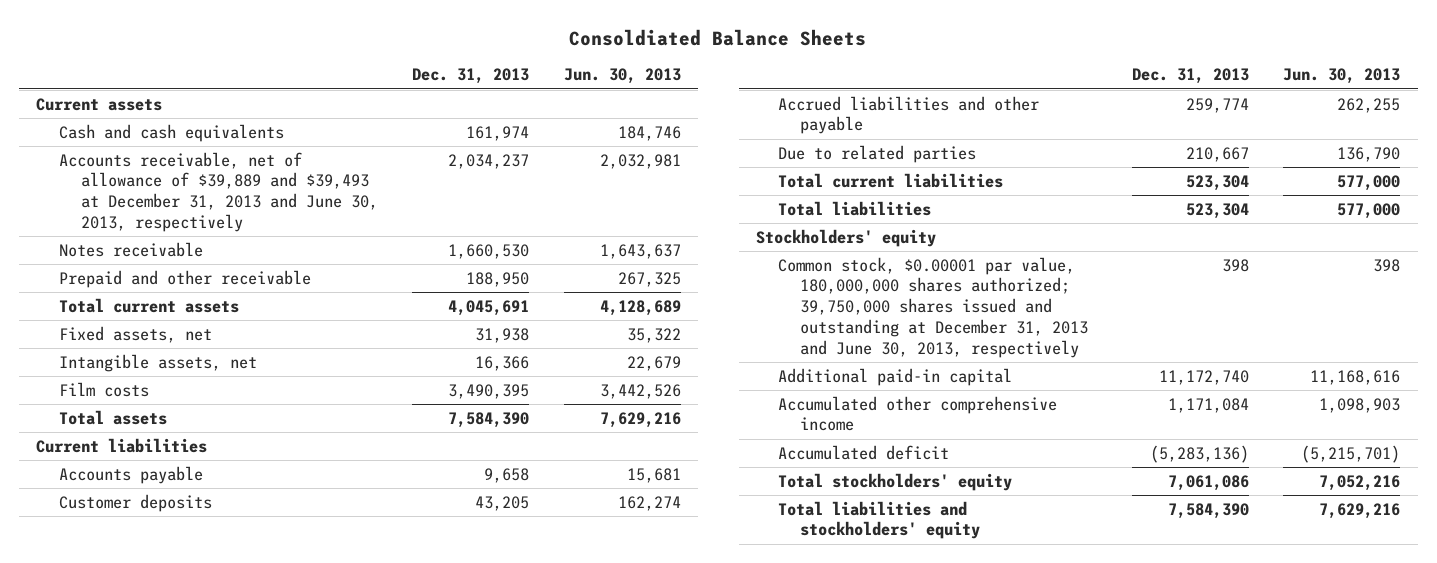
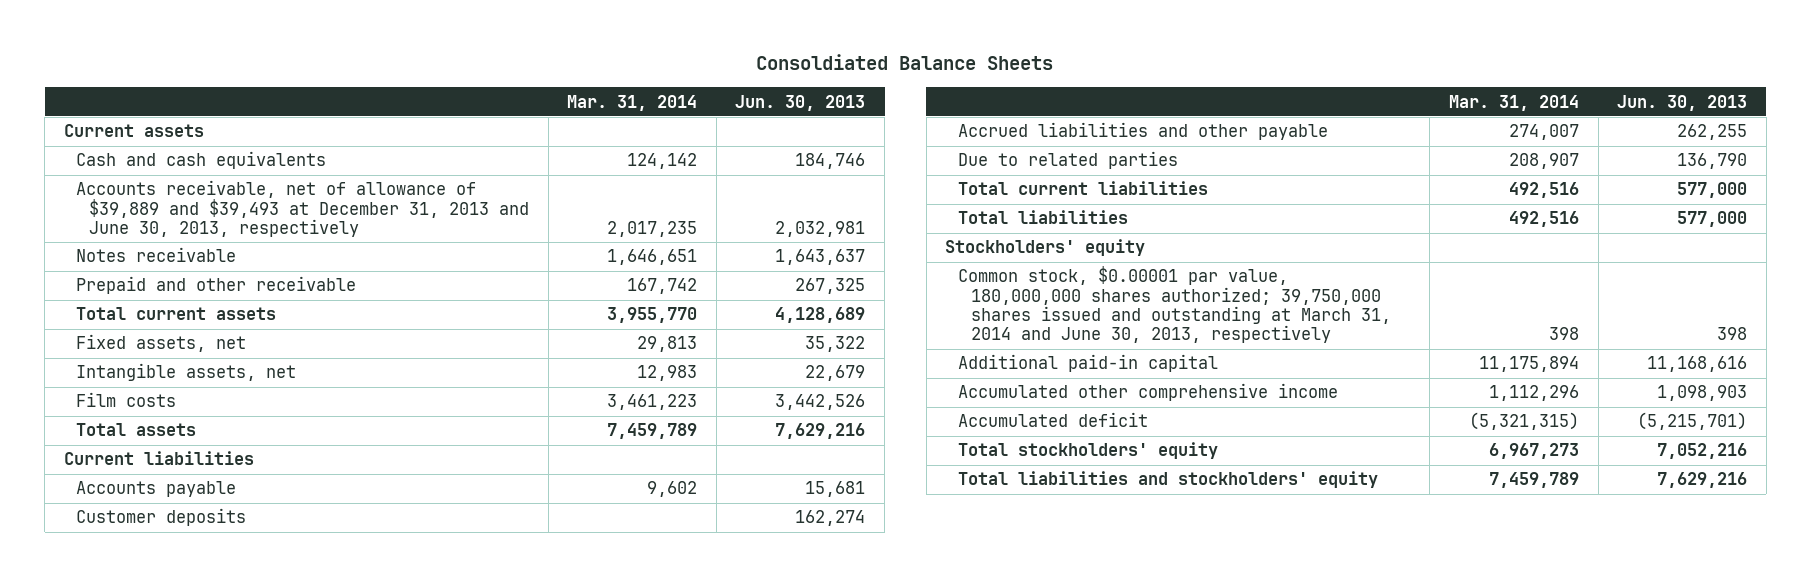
[412,68,530,85] Dec. 31, 2013 -> none
none -> [567,94,698,111] Mar. 31, 2014
[778,256,1089,359] Common stock, $0.00001 par value, 180,000,000 shares authorized; 39,750,000 shares issued and outstanding at December 31, 2013 and June 30, 2013, respectively -> [958,266,1391,344] Common stock, $0.00001 par value, 180,000,000 shares authorized; 39,750,000 shares issued and outstanding at March 31, 2014 and June 30, 2013, respectively

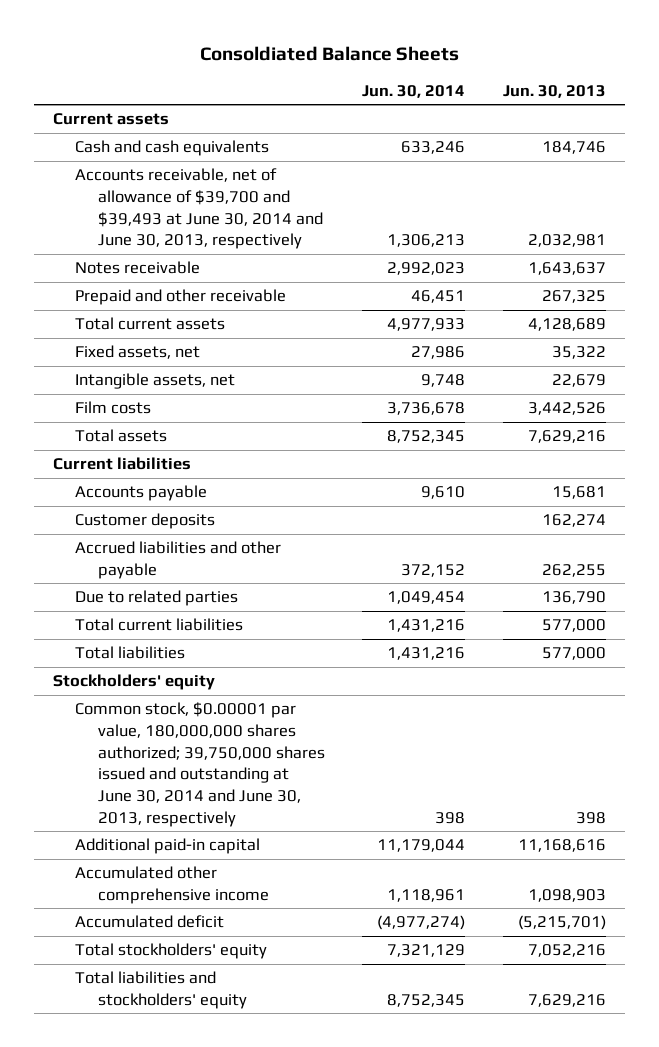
[567,94,698,111] Mar. 31, 2014 -> none
none -> [362,85,466,99] Jun. 30, 2014
[76,180,530,238] Accounts receivable, net of allowance of $39,889 and $39,493 at December 31, 2013 and June 30, 2013, respectively -> [75,168,323,250] Accounts receivable, net of allowance of $39,700 and $39,493 at June 30, 2014 and June 30, 2013, respectively
[958,266,1391,344] Common stock, $0.00001 par value, 180,000,000 shares authorized; 39,750,000 shares issued and outstanding at March 31, 2014 and June 30, 2013, respectively -> [75,702,325,827] Common stock, $0.00001 par value, 180,000,000 shares authorized; 39,750,000 shares issued and outstanding at June 30, 2014 and June 30, 2013, respectively

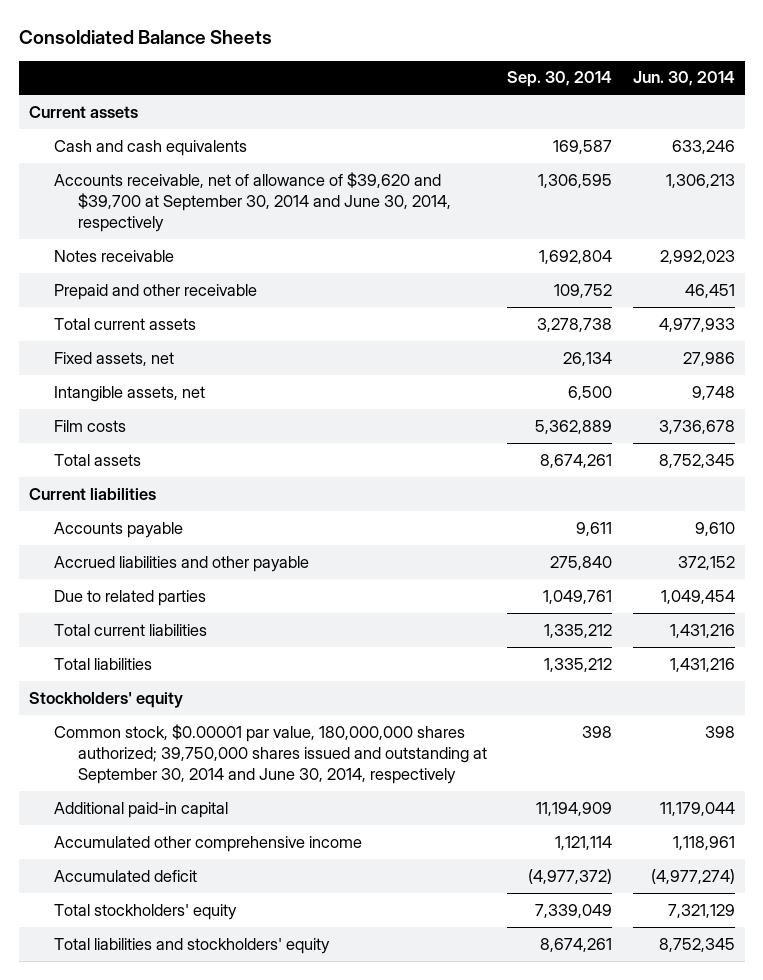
[503,85,607,99] Jun. 30, 2013 -> none
none -> [507,71,613,88] Sep. 30, 2014
[75,168,323,250] Accounts receivable, net of allowance of $39,700 and $39,493 at June 30, 2014 and June 30, 2013, respectively -> [53,171,452,232] Accounts receivable, net of allowance of $39,620 and $39,700 at September 30, 2014 and June 30, 2014, respectively
[75,513,216,530] Customer deposits -> none
[75,702,325,827] Common stock, $0.00001 par value, 180,000,000 shares authorized; 39,750,000 shares issued and outstanding at June 30, 2014 and June 30, 2013, respectively -> [53,723,488,784] Common stock, $0.00001 par value, 180,000,000 shares authorized; 39,750,000 shares issued and outstanding at September 30, 2014 and June 30, 2014, respectively

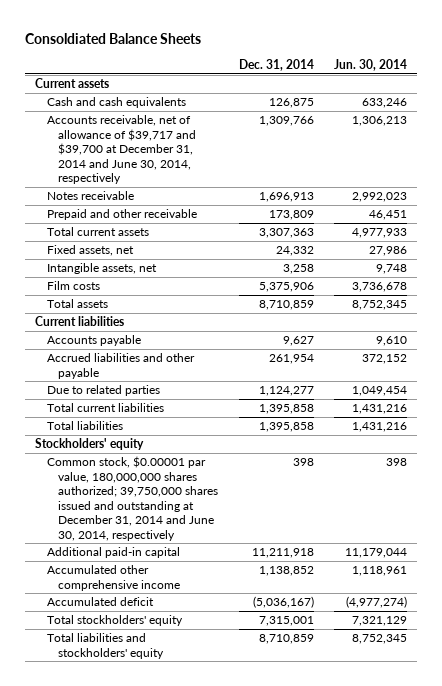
[507,71,613,88] Sep. 30, 2014 -> none
none -> [238,59,314,72] Dec. 31, 2014
[53,171,452,232] Accounts receivable, net of allowance of $39,620 and $39,700 at September 30, 2014 and June 30, 2014, respectively -> [46,115,197,185] Accounts receivable, net of allowance of $39,717 and $39,700 at December 31, 2014 and June 30, 2014, respectively
[53,723,488,784] Common stock, $0.00001 par value, 180,000,000 shares authorized; 39,750,000 shares issued and outstanding at September 30, 2014 and June 30, 2014, respectively -> [46,456,219,541] Common stock, $0.00001 par value, 180,000,000 shares authorized; 39,750,000 shares issued and outstanding at December 31, 2014 and June 30, 2014, respectively

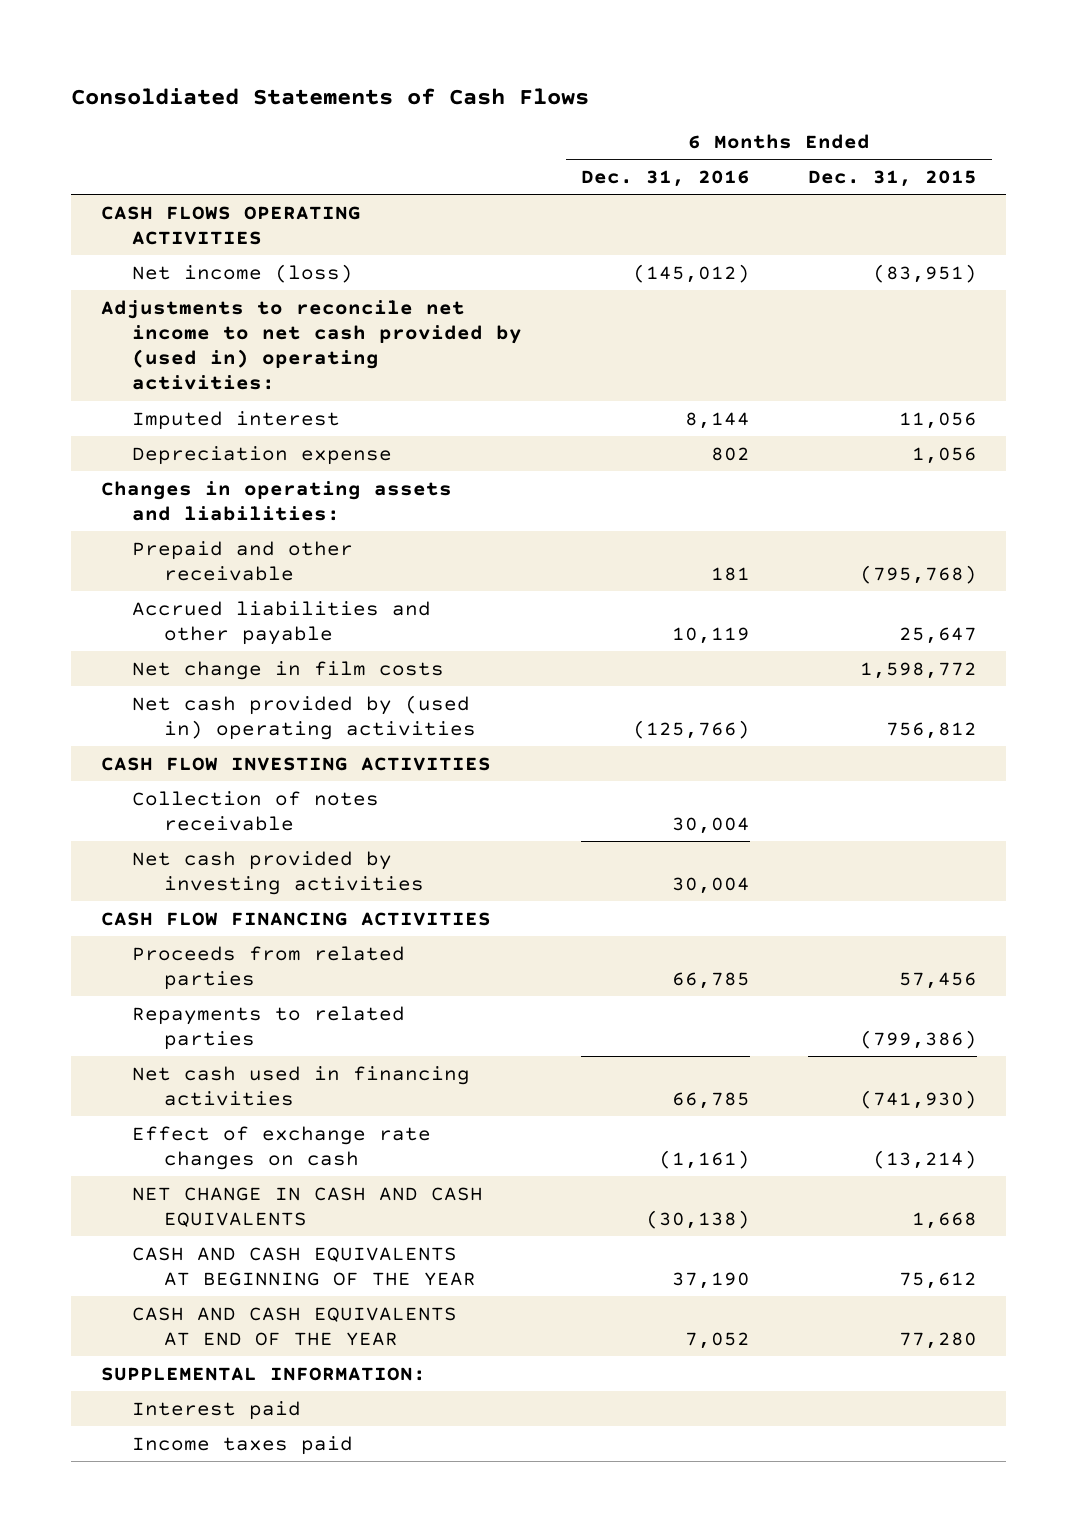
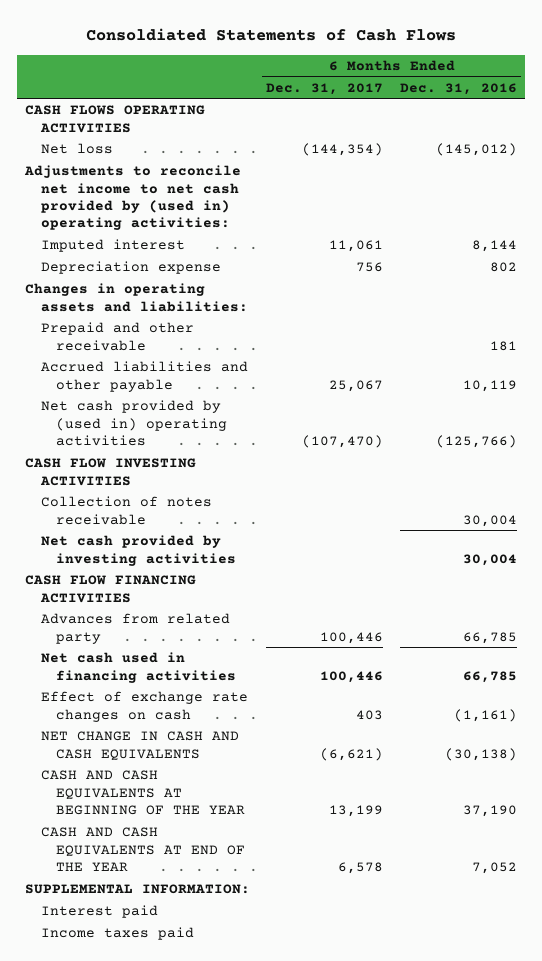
[807,170,977,188] Dec. 31, 2015 -> none
none -> [266,82,384,95] Dec. 31, 2017
[132,263,354,283] Net income (loss) -> [40,143,113,155] Net loss
[132,660,445,680] Net change in film costs -> none
[132,1005,406,1050] Repayments to related parties -> none
[132,945,406,990] Proceeds from related parties -> [40,613,230,644] Advances from related party

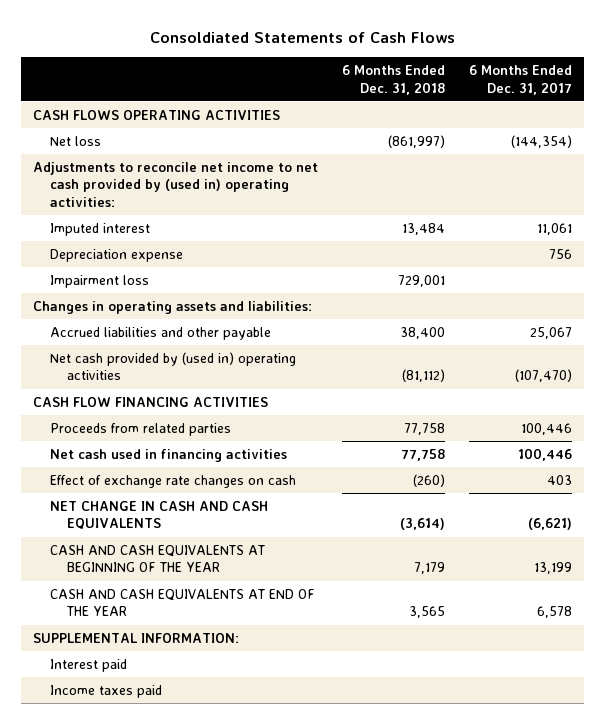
[399,82,517,95] Dec. 31, 2016 -> none
none -> [342,65,446,95] 6 Months Ended Dec. 31, 2018
none -> [49,274,149,288] Impairment loss
[40,322,194,351] Prepaid and other receivable -> none
[25,458,197,486] CASH FLOW INVESTING ACTIVITIES -> none
[40,496,212,525] Collection of notes receivable -> none
[40,535,237,566] Net cash provided by investing activities -> none
[40,613,230,644] Advances from related party -> [49,422,231,436] Proceeds from related parties

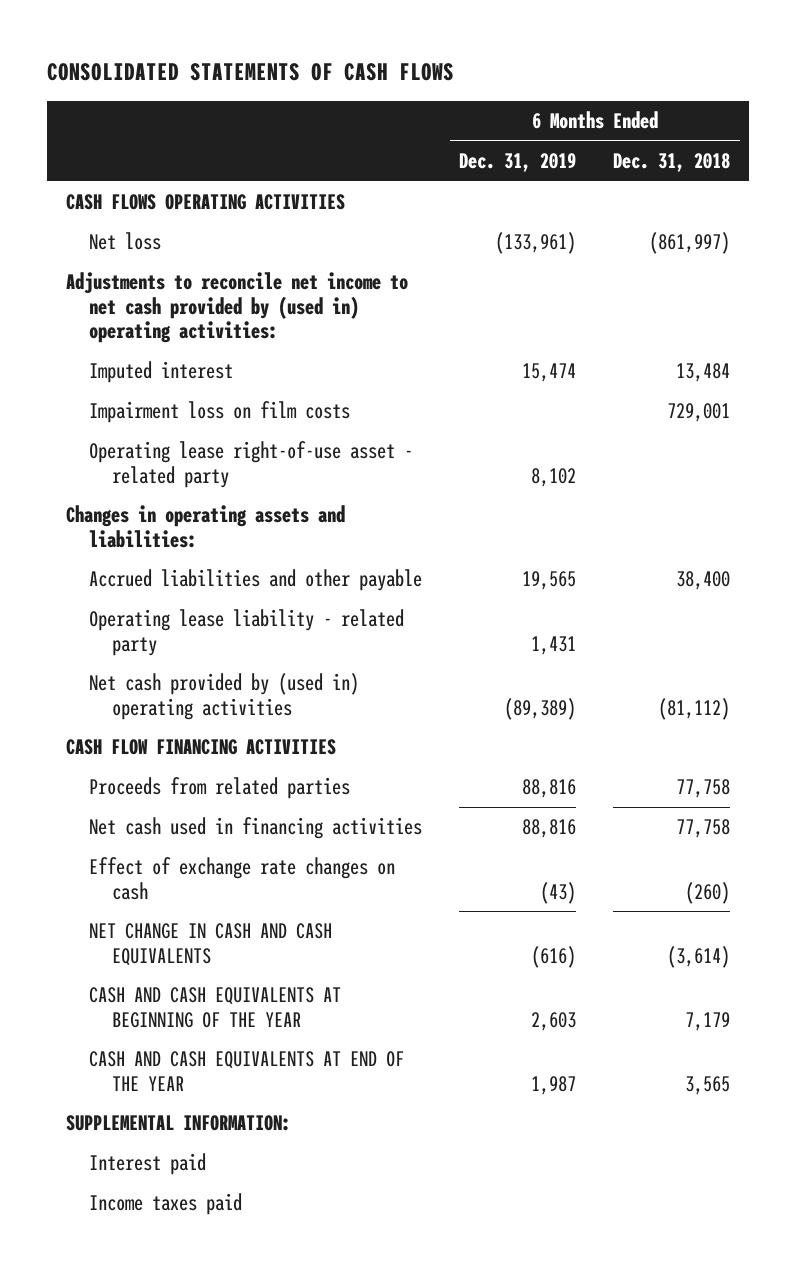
[149,32,455,44] Consoldiated Statements of Cash Flows -> [47,62,455,81] CONSOLIDATED STATEMENTS OF CASH FLOWS
[469,65,573,95] 6 Months Ended Dec. 31, 2017 -> none
none -> [459,153,577,173] Dec. 31, 2019
[49,248,183,262] Depreciation expense -> none
[49,274,149,288] Impairment loss -> [89,401,351,424] Impairment loss on film costs
none -> [89,441,414,488] Operating lease right-of-use asset - related party
none -> [89,609,405,656] Operating lease liability - related party

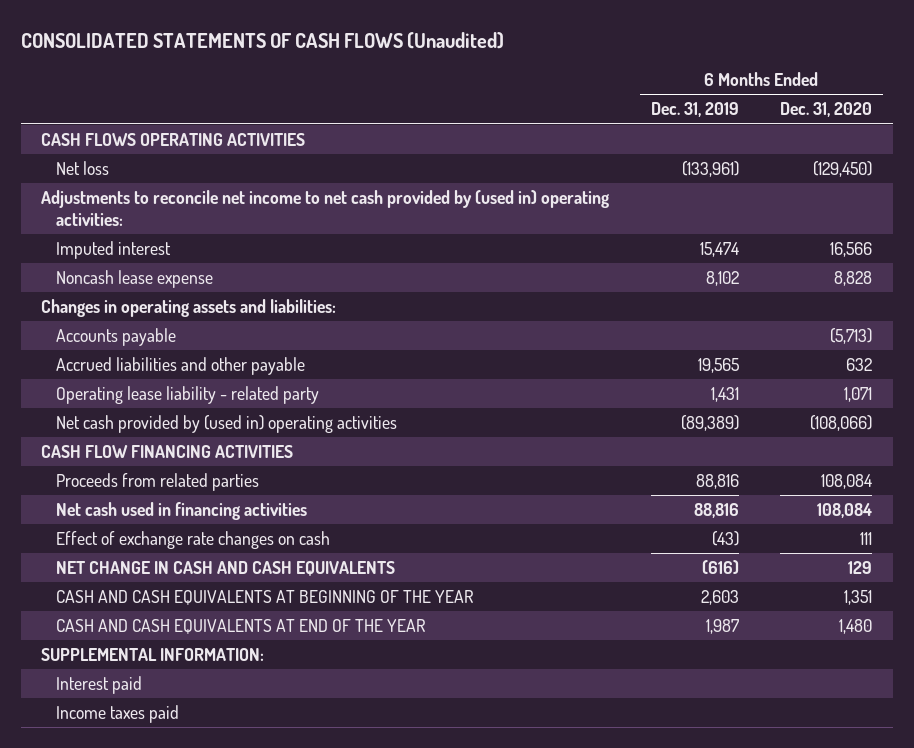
[47,62,455,81] CONSOLIDATED STATEMENTS OF CASH FLOWS -> [20,31,504,49] CONSOLIDATED STATEMENTS OF CASH FLOWS (Unaudited)
[613,153,731,173] Dec. 31, 2018 -> none
none -> [780,102,873,118] Dec. 31, 2020
[89,401,351,424] Impairment loss on film costs -> none
[89,441,414,488] Operating lease right-of-use asset - related party -> [55,269,213,288] Noncash lease expense
none -> [55,327,176,346] Accounts payable

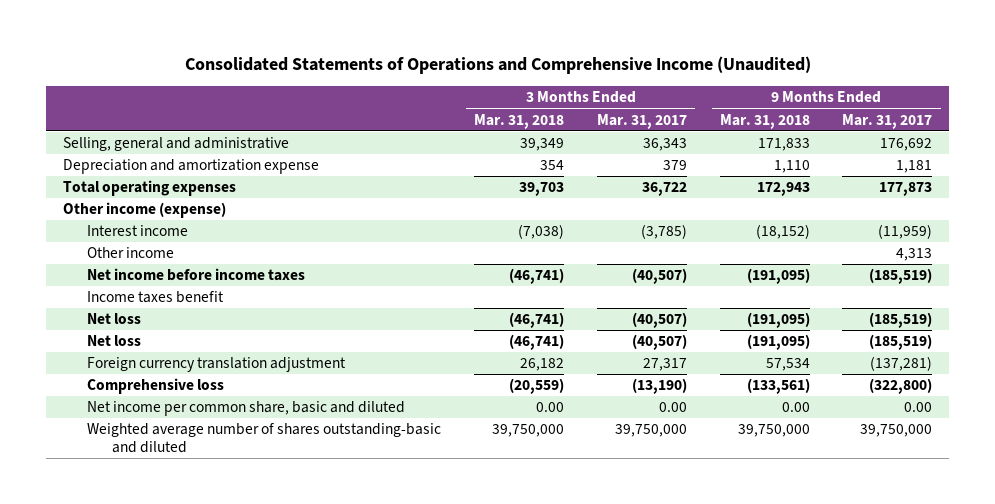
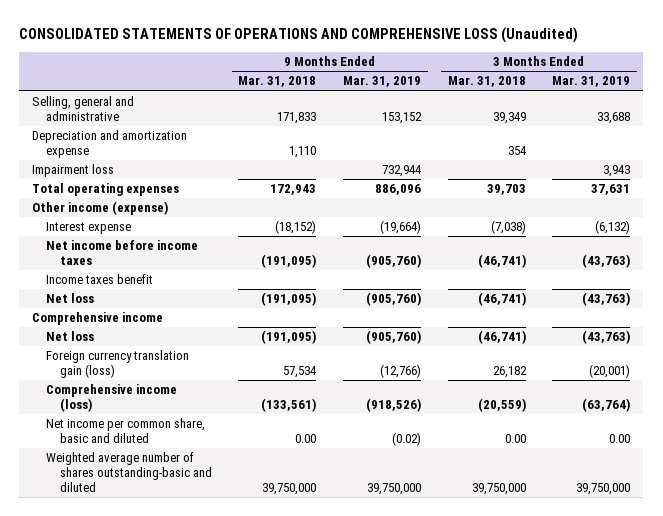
[184,56,811,75] Consolidated Statements of Operations and Comprehensive Income (Unaudited) -> [19,27,579,44] CONSOLIDATED STATEMENTS OF OPERATIONS AND COMPREHENSIVE LOSS (Unaudited)
[596,113,687,129] Mar. 31, 2017 -> none
[842,113,933,129] Mar. 31, 2017 -> none
none -> [343,76,422,88] Mar. 31, 2019
none -> [552,76,631,88] Mar. 31, 2019
none -> [32,164,115,178] Impairment loss
[87,247,175,259] Other income -> none
[87,225,189,237] Interest income -> [46,222,132,235] Interest expense
none -> [32,312,164,326] Comprehensive income
[87,357,347,373] Foreign currency translation adjustment -> [46,350,190,379] Foreign currency translation gain (loss)
[87,378,225,395] Comprehensive loss -> [46,384,178,413] Comprehensive income (loss)

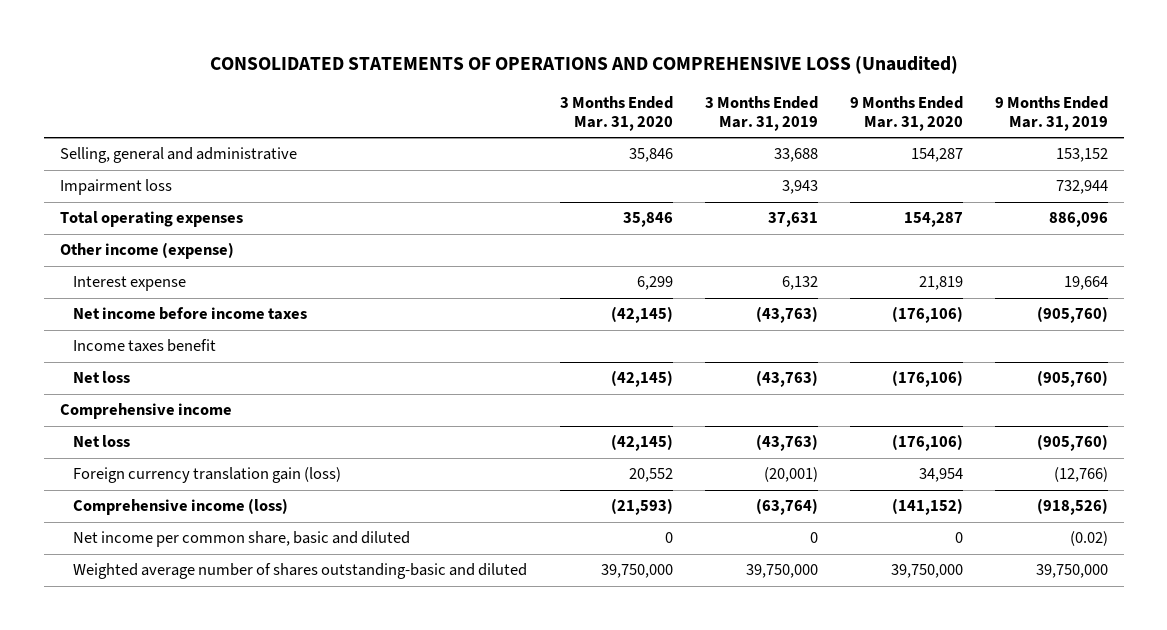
[238,76,317,88] Mar. 31, 2018 -> none
[447,76,526,88] Mar. 31, 2018 -> none
none -> [559,95,673,132] 3 Months Ended Mar. 31, 2020
none -> [849,95,963,132] 9 Months Ended Mar. 31, 2020
[32,130,188,159] Depreciation and amortization expense -> none
[380,220,422,235] (19,664) -> [1063,276,1108,291] 19,664
[595,220,631,235] (6,132) -> [781,276,818,291] 6,132
[609,434,631,444] 0.00 -> [809,532,818,544] 0

